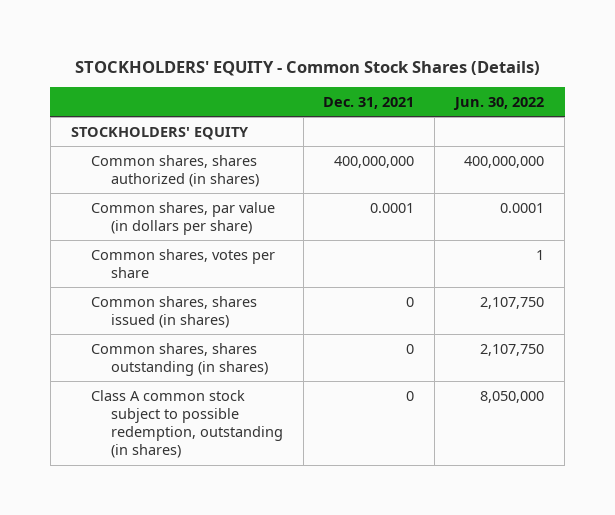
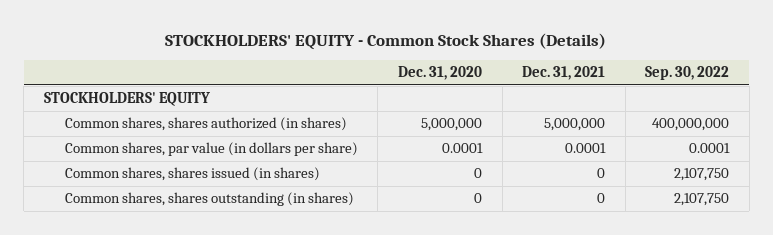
[453,97,545,111] Jun. 30, 2022 -> none
none -> [397,66,482,81] Dec. 31, 2020
none -> [645,66,730,81] Sep. 30, 2022
[334,155,415,168] 400,000,000 -> [544,118,606,132] 5,000,000
[90,248,275,278] Common shares, votes per share -> none
[90,389,283,459] Class A common stock subject to possible redemption, outstanding (in shares) -> none

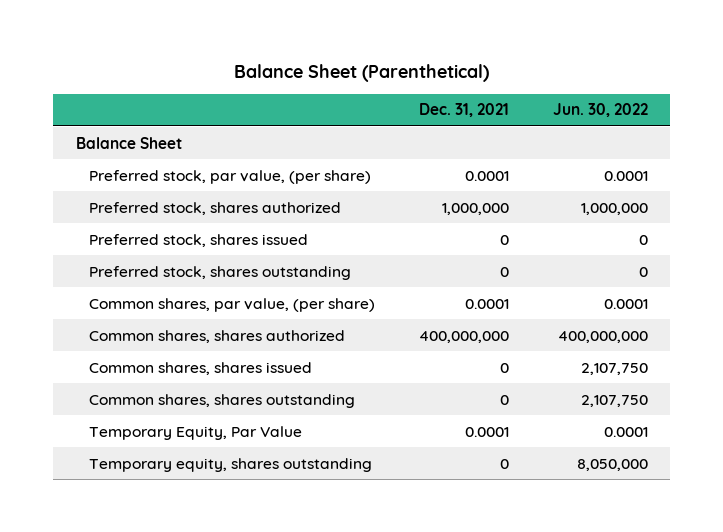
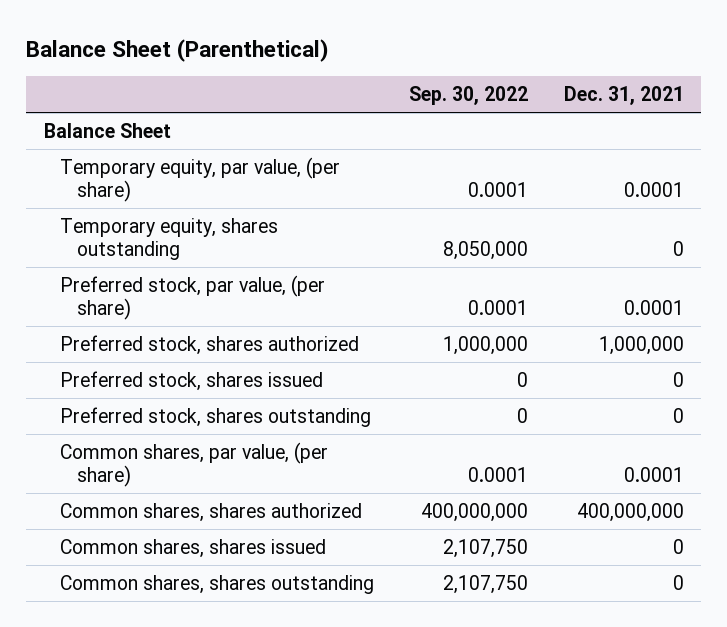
[552,103,648,118] Jun. 30, 2022 -> none
none -> [409,86,529,106] Sep. 30, 2022
none -> [60,156,341,203] Temporary equity, par value, (per share)
[88,457,372,472] Temporary equity, shares outstanding -> [60,217,279,261] Temporary equity, shares outstanding
[88,425,302,440] Temporary Equity, Par Value -> none

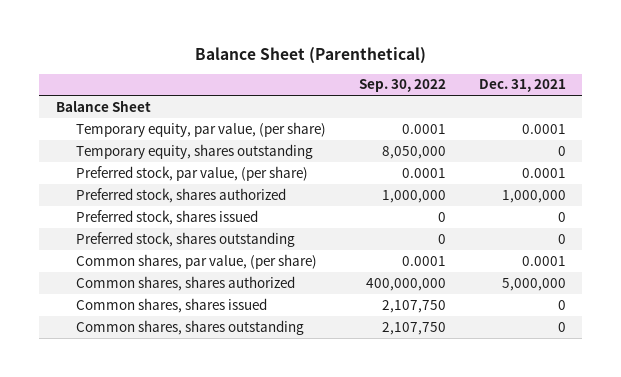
[576,502,684,522] 400,000,000 -> [501,277,566,291] 5,000,000

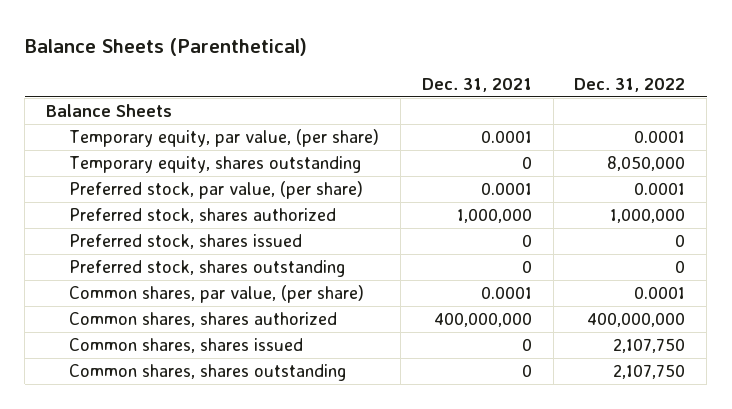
[194,47,426,65] Balance Sheet (Parenthetical) -> [24,37,307,56] Balance Sheets (Parenthetical)
[358,79,446,93] Sep. 30, 2022 -> none
none -> [574,77,686,92] Dec. 31, 2022
[55,99,151,112] Balance Sheet -> [46,104,173,118] Balance Sheets
[501,277,566,291] 5,000,000 -> [433,312,532,328] 400,000,000

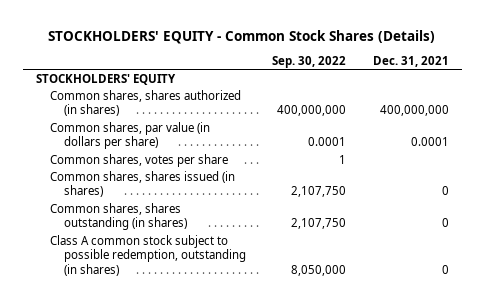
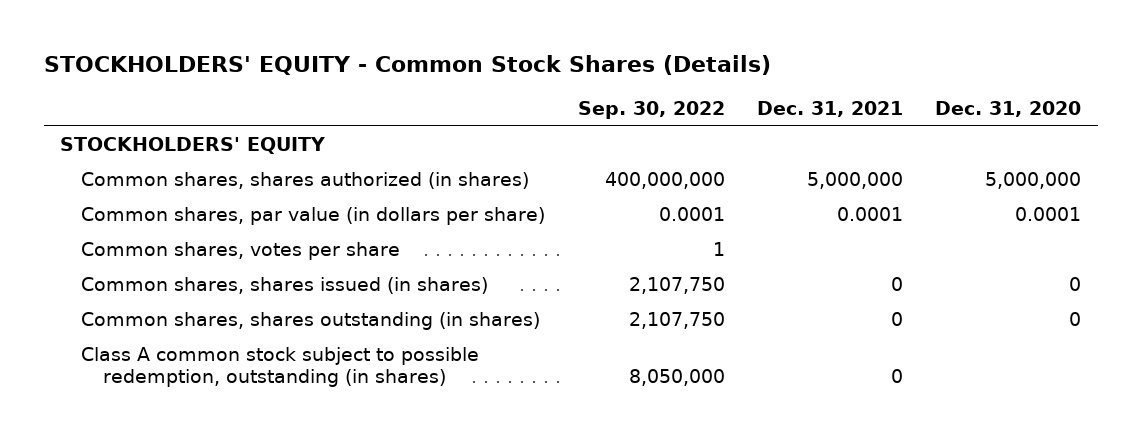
none -> [935,101,1082,118] Dec. 31, 2020
[379,105,449,117] 400,000,000 -> [807,172,904,190] 5,000,000

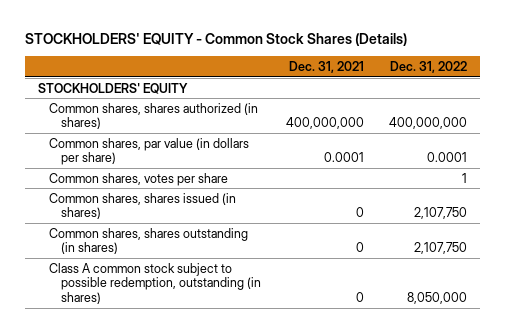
[577,101,725,120] Sep. 30, 2022 -> none
[935,101,1082,118] Dec. 31, 2020 -> none
none -> [389,61,467,74] Dec. 31, 2022
[807,172,904,190] 5,000,000 -> [285,117,364,130] 400,000,000

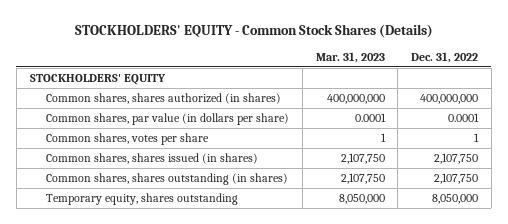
[288,61,364,74] Dec. 31, 2021 -> none
none -> [315,51,385,63] Mar. 31, 2023
[49,262,261,305] Class A common stock subject to possible redemption, outstanding (in shares) -> [46,193,239,206] Temporary equity, shares outstanding

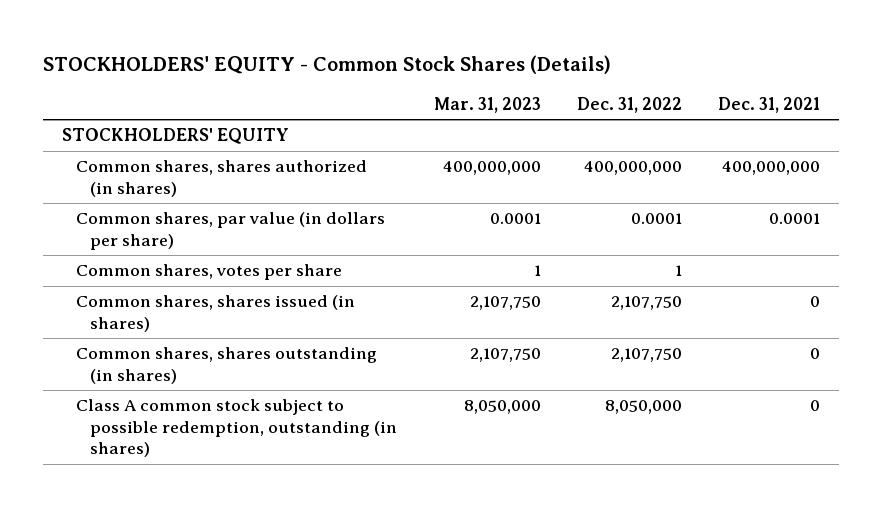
none -> [718,96,821,113] Dec. 31, 2021
[46,193,239,206] Temporary equity, shares outstanding -> [75,399,398,458] Class A common stock subject to possible redemption, outstanding (in shares)

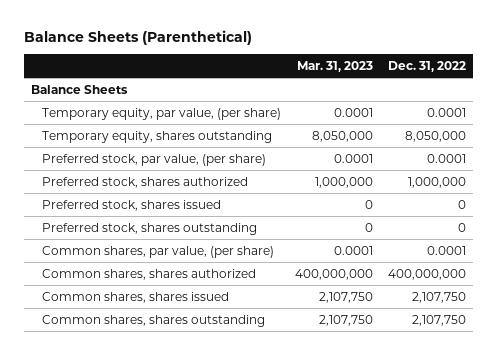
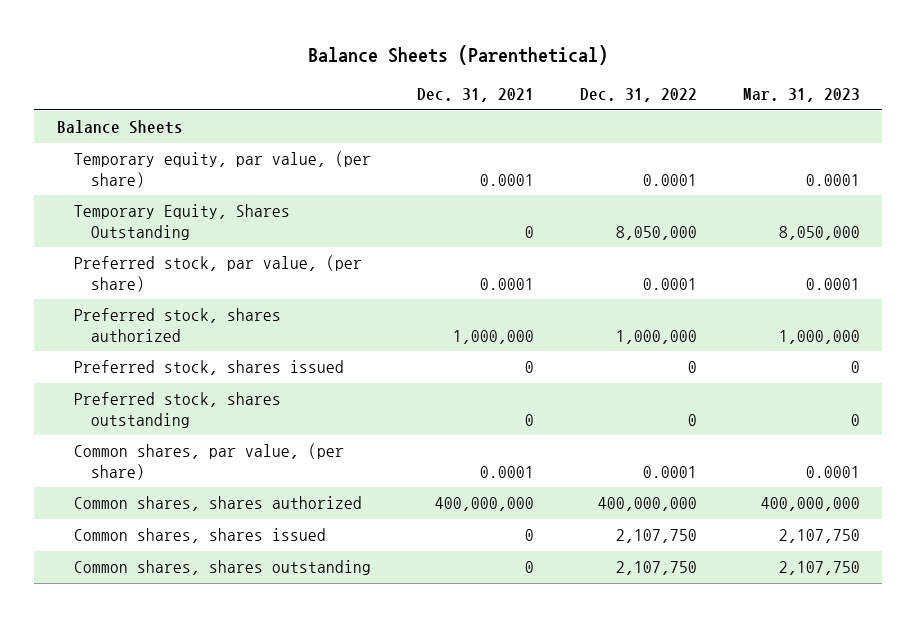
none -> [416,88,534,103] Dec. 31, 2021
[41,130,272,143] Temporary equity, shares outstanding -> [73,204,290,240] Temporary Equity, Shares Outstanding

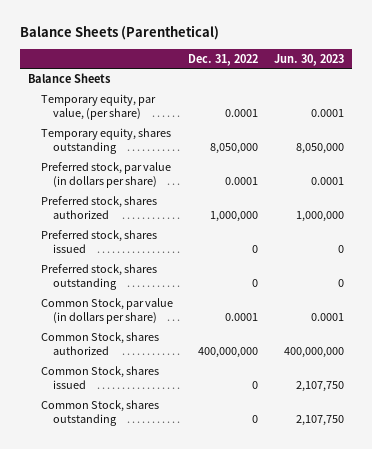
[416,88,534,103] Dec. 31, 2021 -> none
[742,88,860,103] Mar. 31, 2023 -> none
none -> [274,53,345,66] Jun. 30, 2023
[73,204,290,240] Temporary Equity, Shares Outstanding -> [40,127,171,155] Temporary equity, shares outstanding
[73,255,362,292] Preferred stock, par value, (per share) -> [40,161,171,189] Preferred stock, par value (in dollars per share)
[73,443,344,480] Common shares, par value, (per share) -> [40,297,173,325] Common Stock, par value (in dollars per share)
[73,496,362,512] Common shares, shares authorized -> [40,331,159,356] Common Stock, shares authorized
[73,528,326,544] Common shares, shares issued -> [40,365,159,390] Common Stock, shares issued
[615,529,697,544] 2,107,750 -> [252,381,259,390] 0
[73,560,371,576] Common shares, shares outstanding -> [40,399,159,427] Common Stock, shares outstanding
[615,561,697,576] 2,107,750 -> [252,415,259,424] 0

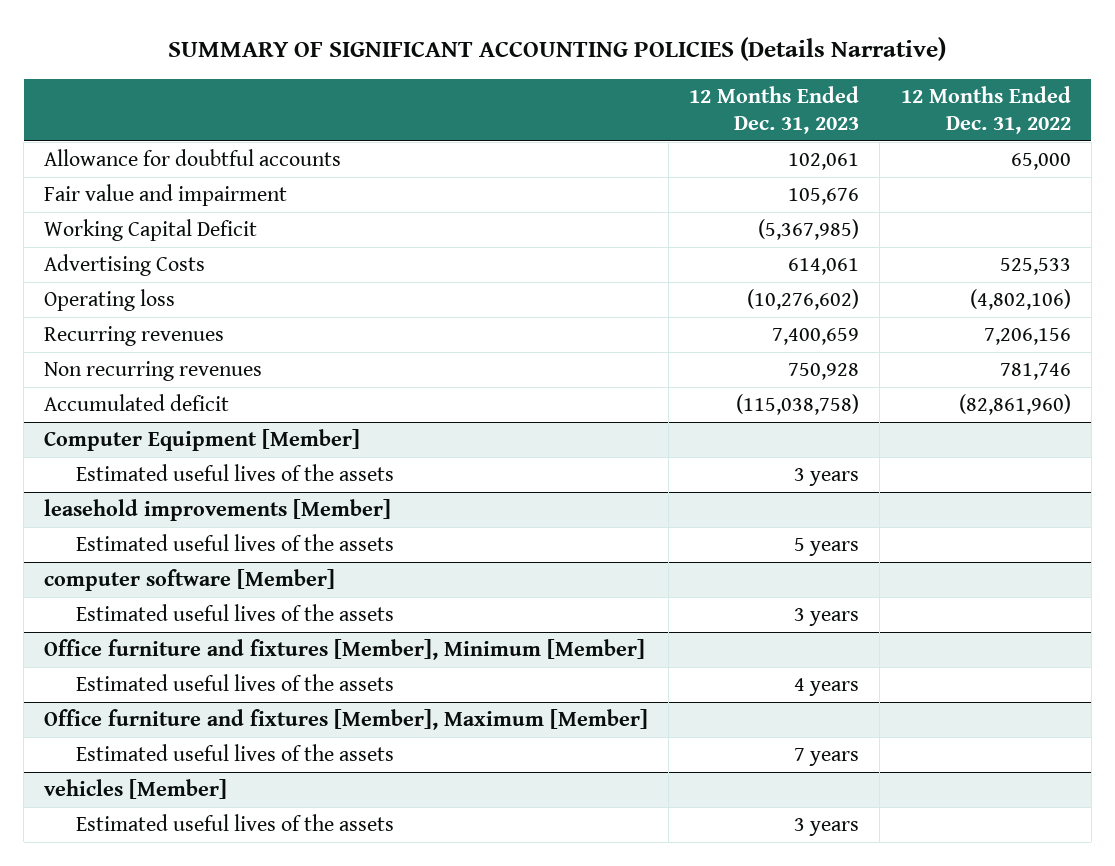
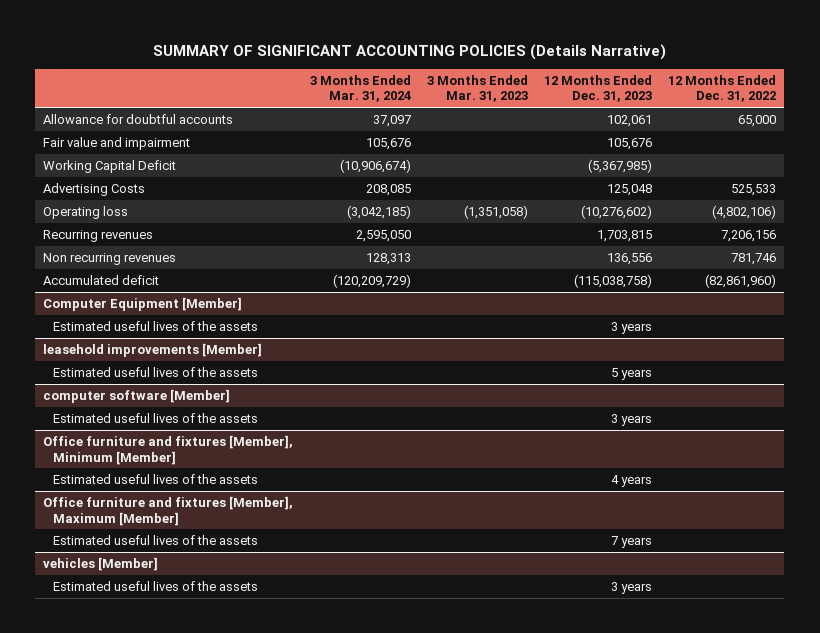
none -> [309,74,411,103] 3 Months Ended Mar. 31, 2024
none -> [426,74,528,103] 3 Months Ended Mar. 31, 2023
[788,258,860,276] 614,061 -> [607,184,653,197] 125,048
[772,328,860,346] 7,400,659 -> [597,230,653,243] 1,703,815
[788,363,860,381] 750,928 -> [607,253,653,266] 136,556

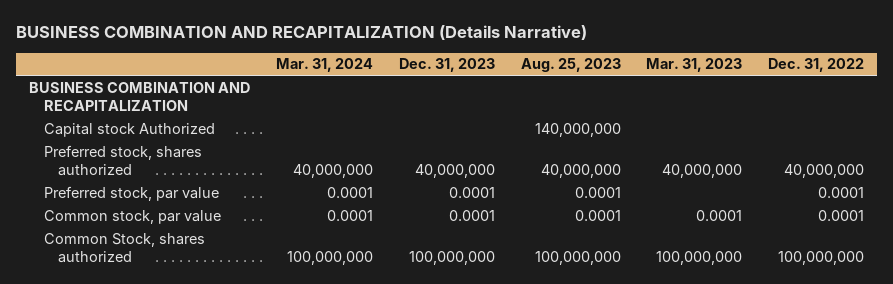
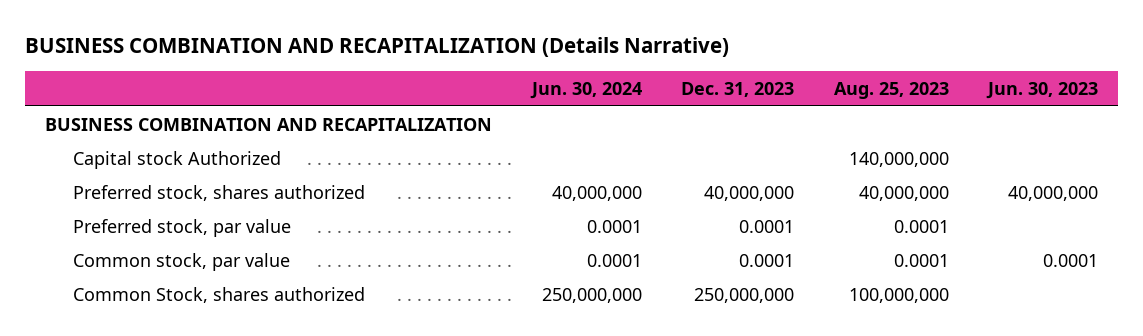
[275,58,373,73] Mar. 31, 2024 -> none
[646,58,743,73] Mar. 31, 2023 -> none
[768,58,865,73] Dec. 31, 2022 -> none
none -> [529,81,642,99] Jun. 30, 2024
none -> [986,81,1099,99] Jun. 30, 2023
[408,250,495,265] 100,000,000 -> [694,287,795,303] 250,000,000

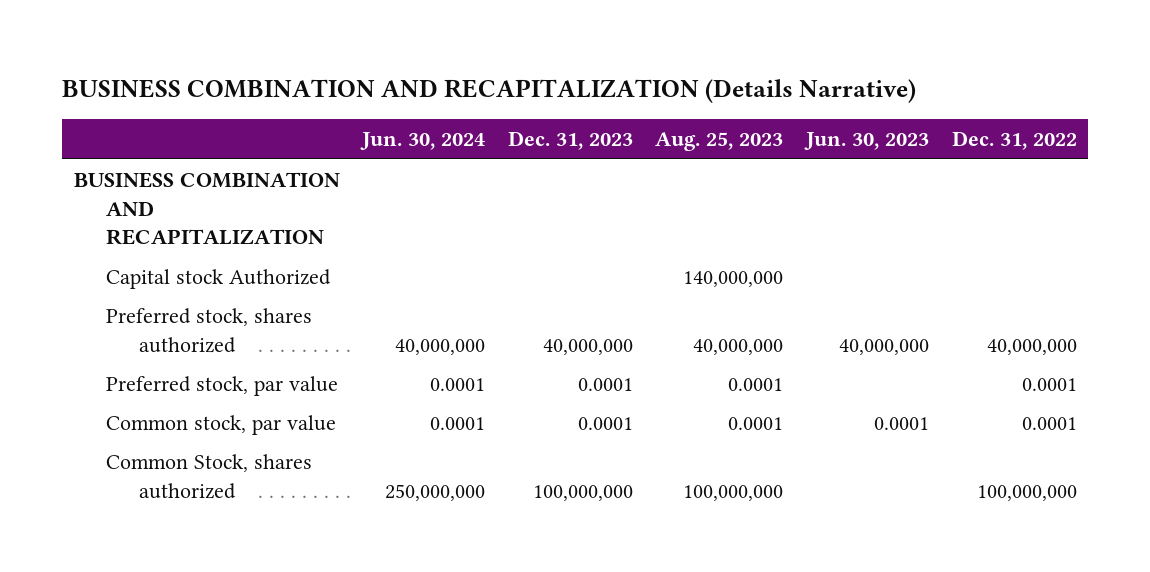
none -> [951,131,1077,151] Dec. 31, 2022
[694,287,795,303] 250,000,000 -> [532,484,633,501] 100,000,000

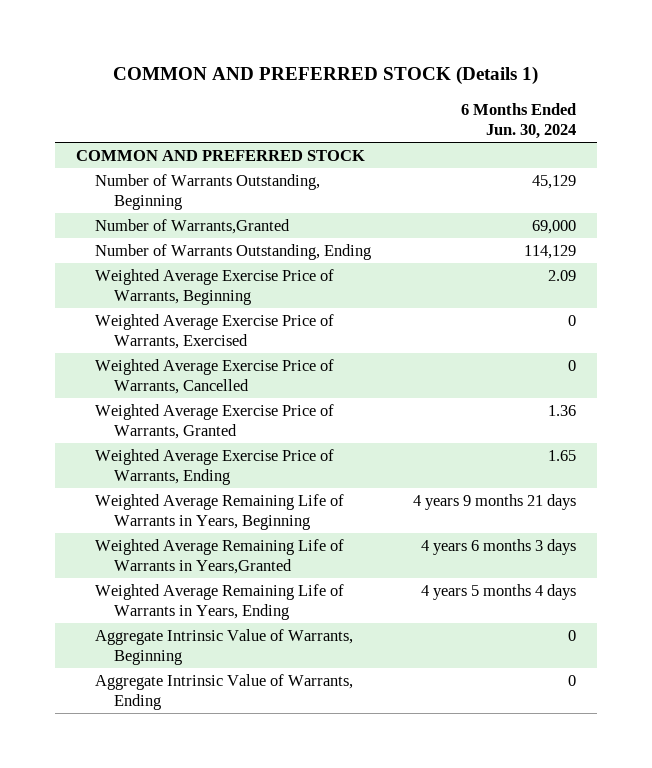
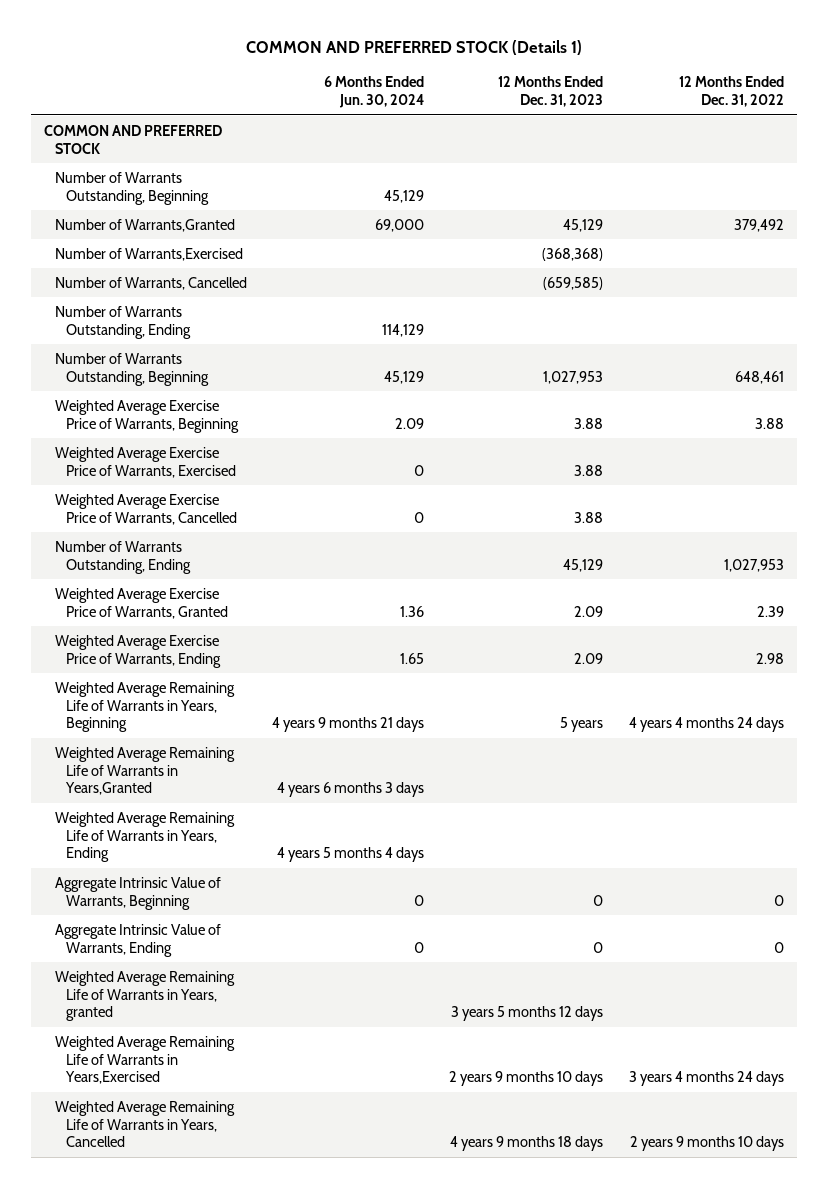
none -> [498,76,604,108] 12 Months Ended Dec. 31, 2023
none -> [678,76,784,108] 12 Months Ended Dec. 31, 2022
none -> [54,247,243,261] Number of Warrants,Exercised
none -> [54,276,247,290] Number of Warrants, Cancelled
none -> [54,352,209,386] Number of Warrants Outstanding, Beginning
none -> [54,540,191,574] Number of Warrants Outstanding, Ending
none -> [54,970,235,1022] Weighted Average Remaining Life of Warrants in Years, granted
none -> [54,1035,235,1085] Weighted Average Remaining Life of Warrants in Years,Exercised
none -> [54,1100,235,1148] Weighted Average Remaining Life of Warrants in Years, Cancelled

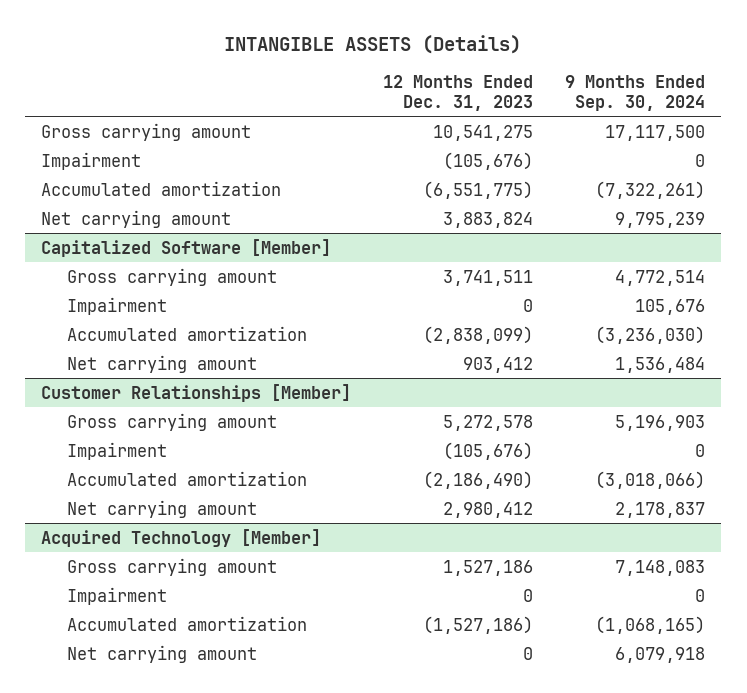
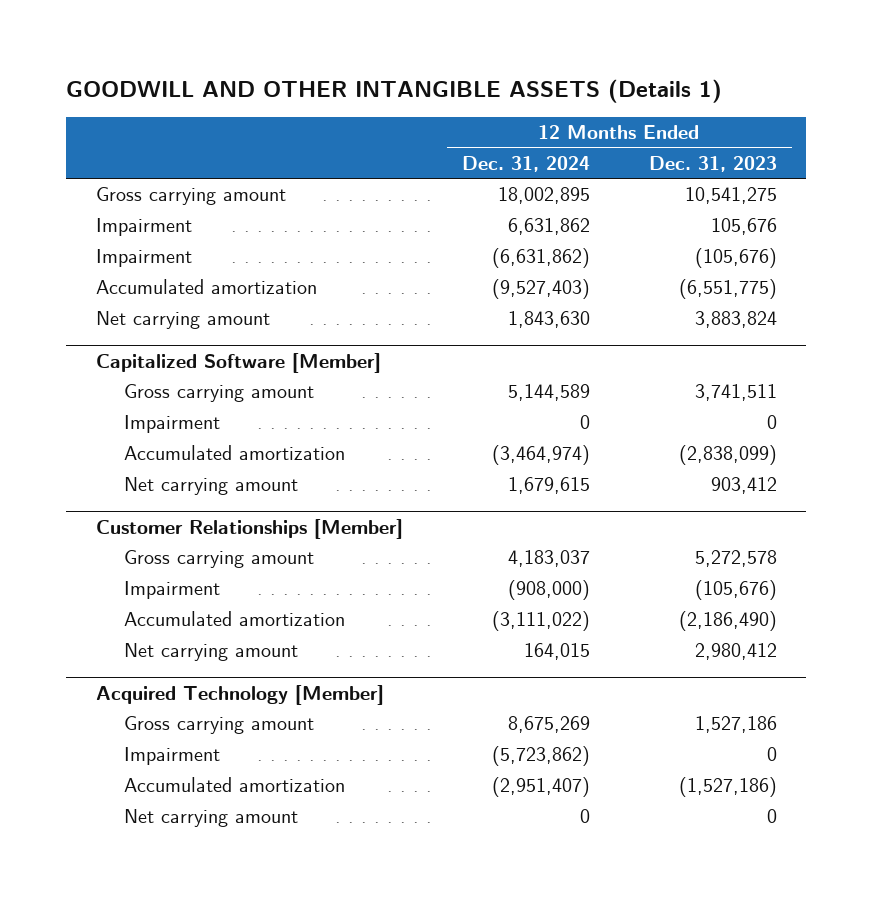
[224,34,522,54] INTANGIBLE ASSETS (Details) -> [66,78,723,103] GOODWILL AND OTHER INTANGIBLE ASSETS (Details 1)
[565,74,706,111] 9 Months Ended Sep. 30, 2024 -> none
none -> [461,155,590,172] Dec. 31, 2024
none -> [95,218,192,237] Impairment

